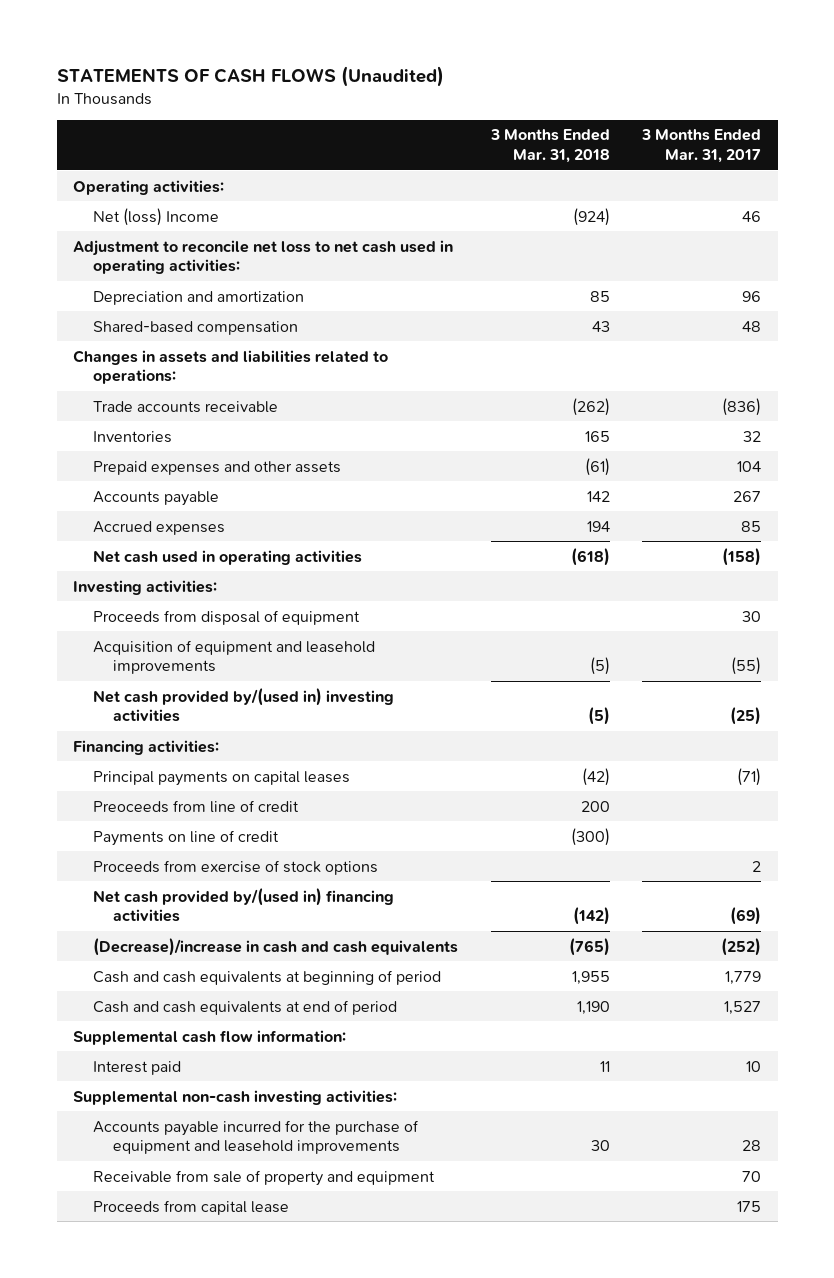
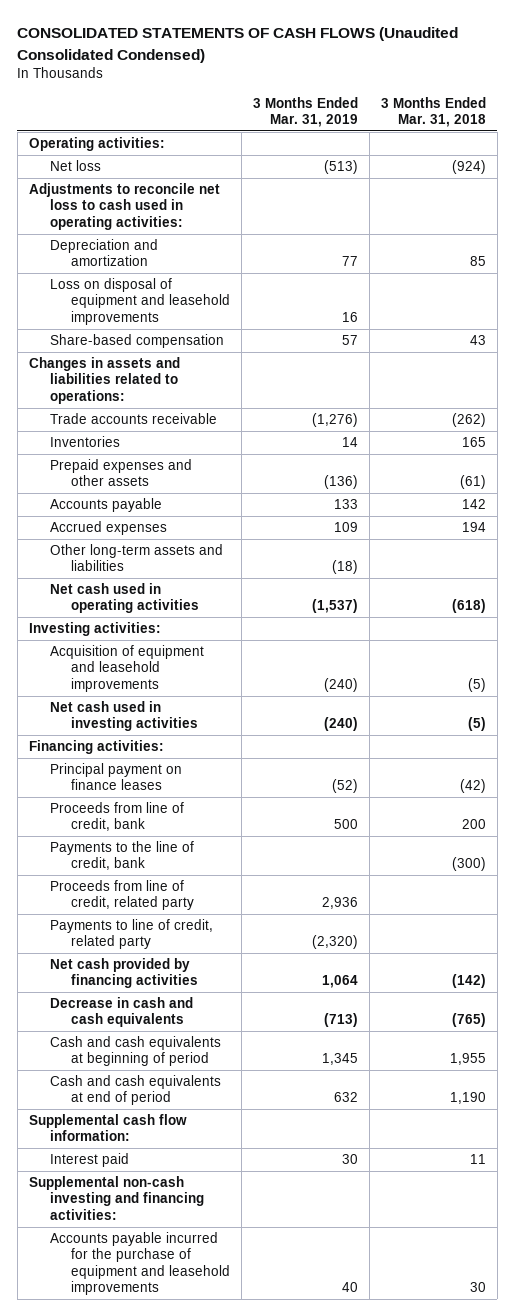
[56,65,444,87] STATEMENTS OF CASH FLOWS (Unaudited) -> [17,27,459,63] CONSOLIDATED STATEMENTS OF CASH FLOWS (Unaudited Consolidated Condensed)
[641,129,762,164] 3 Months Ended Mar. 31, 2017 -> none
none -> [252,96,358,127] 3 Months Ended Mar. 31, 2019
[92,207,219,226] Net (loss) Income -> [49,160,101,172] Net loss
[73,239,454,275] Adjustment to reconcile net loss to net cash used in operating activities: -> [28,183,220,230] Adjustments to reconcile net loss to cash used in operating activities:
none -> [49,278,231,325] Loss on disposal of equipment and leasehold improvements
[92,320,298,335] Shared-based compensation -> [49,334,224,349] Share-based compensation
none -> [49,544,223,572] Other long-term assets and liabilities
[92,609,360,625] Proceeds from disposal of equipment -> none
[92,687,394,723] Net cash provided by/(used in) investing activities -> [49,701,199,732] Net cash used in investing activities
[92,859,378,875] Proceeds from exercise of stock options -> none
[92,770,350,786] Principal payments on capital leases -> [49,763,182,791] Principal payment on finance leases
[92,799,299,813] Preoceeds from line of credit -> [49,802,184,832] Proceeds from line of credit, bank
[92,829,279,846] Payments on line of credit -> [49,841,194,871] Payments to the line of credit, bank
none -> [49,880,195,911] Proceeds from line of credit, related party
none -> [49,919,213,950] Payments to line of credit, related party
[92,887,394,923] Net cash provided by/(used in) financing activities -> [49,958,199,989] Net cash provided by financing activities
[92,937,458,956] (Decrease)/increase in cash and cash equivalents -> [49,997,193,1028] Decrease in cash and cash equivalents
[73,1089,398,1105] Supplemental non-cash investing activities: -> [28,1176,204,1220] Supplemental non-cash investing and financing activities:
[92,1169,435,1186] Receivable from sale of property and equipment -> none
[92,1199,289,1215] Proceeds from capital lease -> none

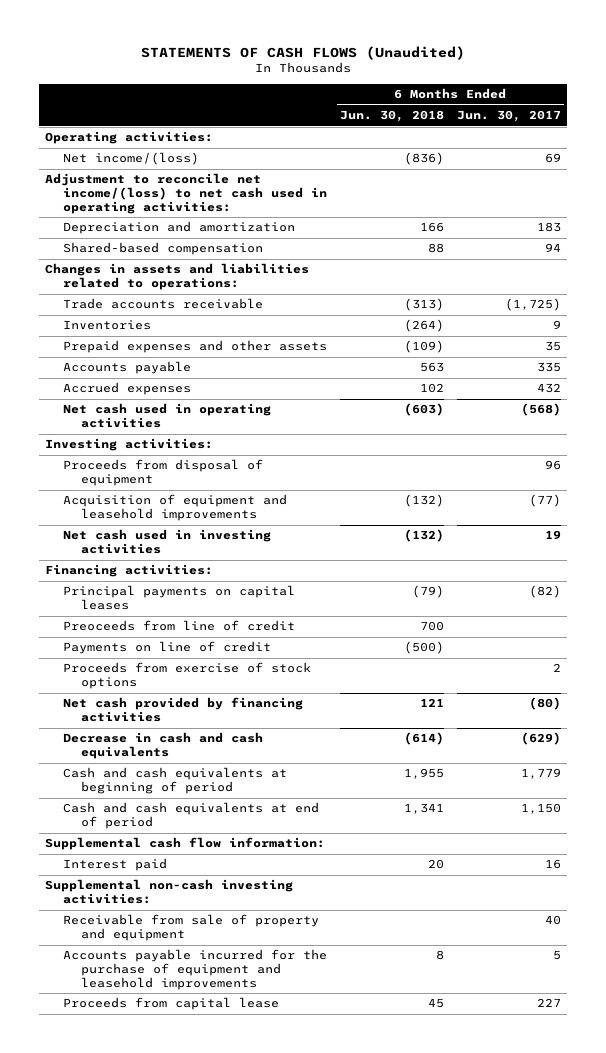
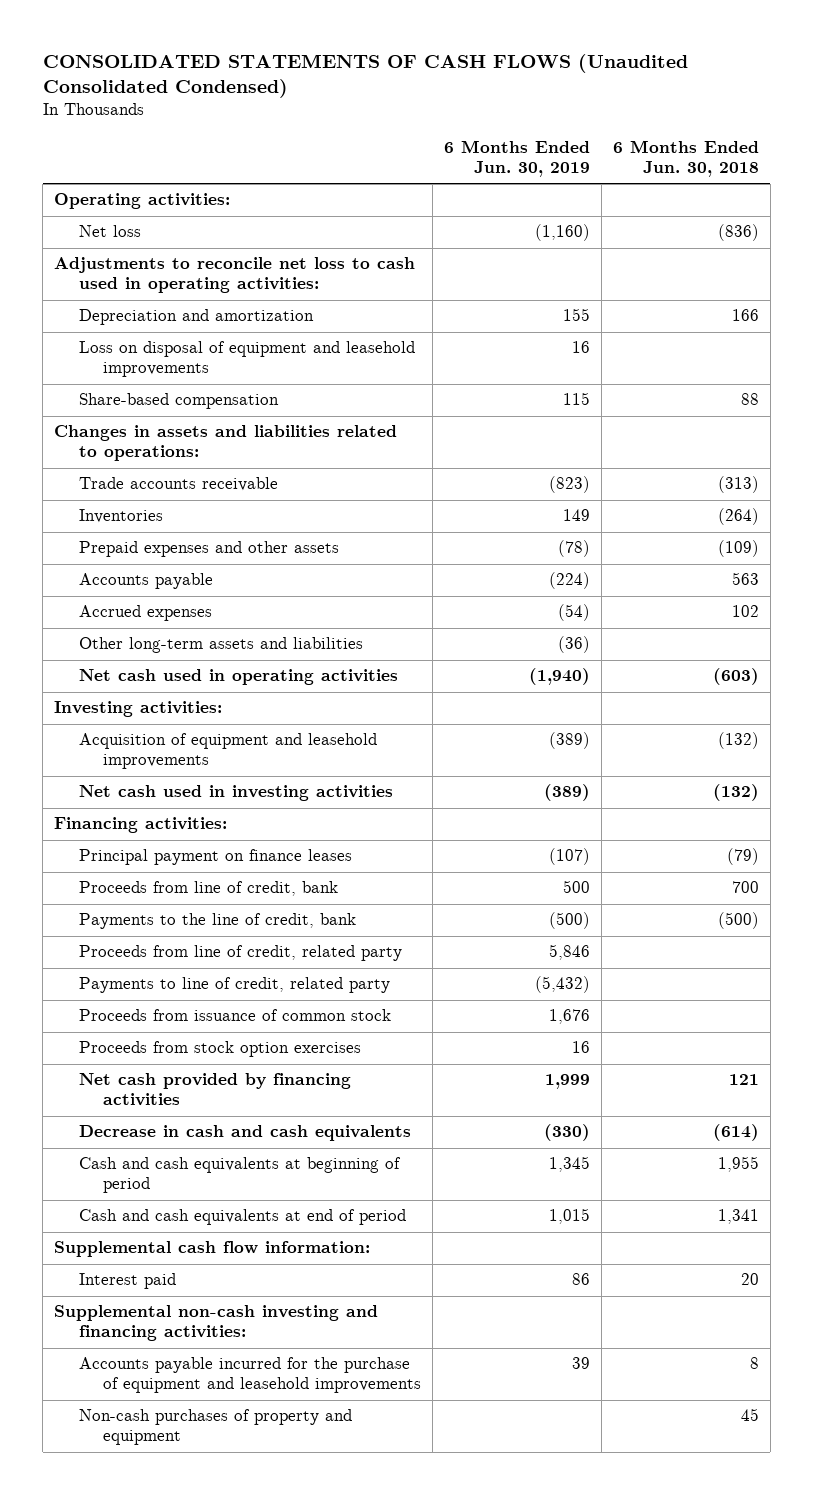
[140,45,465,60] STATEMENTS OF CASH FLOWS (Unaudited) -> [42,53,688,99] CONSOLIDATED STATEMENTS OF CASH FLOWS (Unaudited Consolidated Condensed)
[456,110,561,123] Jun. 30, 2017 -> none
none -> [443,139,590,177] 6 Months Ended Jun. 30, 2019
[63,152,200,166] Net income/(loss) -> [78,225,141,238] Net loss
[45,173,328,214] Adjustment to reconcile net income/(loss) to net cash used in operating activities: -> [53,257,415,294] Adjustments to reconcile net loss to cash used in operating activities:
none -> [78,341,415,378] Loss on disposal of equipment and leasehold improvements
[63,242,264,256] Shared-based compensation -> [78,393,279,410] Share-based compensation
none -> [78,637,363,654] Other long-term assets and liabilities
[63,459,264,487] Proceeds from disposal of equipment -> none
[63,585,296,611] Principal payments on capital leases -> [78,849,352,866] Principal payment on finance leases
[63,620,296,632] Preoceeds from line of credit -> [78,881,338,897] Proceeds from line of credit, bank
[63,641,272,655] Payments on line of credit -> [78,913,356,930] Payments to the line of credit, bank
none -> [78,945,402,962] Proceeds from line of credit, related party
none -> [78,977,390,994] Payments to line of credit, related party
none -> [78,1009,391,1022] Proceeds from issuance of common stock
[63,662,312,690] Proceeds from exercise of stock options -> [78,1041,361,1058] Proceeds from stock option exercises
[63,914,320,942] Receivable from sale of property and equipment -> none
[45,879,294,905] Supplemental non-cash investing activities: -> [53,1305,378,1342] Supplemental non-cash investing and financing activities:
[63,997,280,1011] Proceeds from capital lease -> none
none -> [78,1409,352,1446] Non-cash purchases of property and equipment

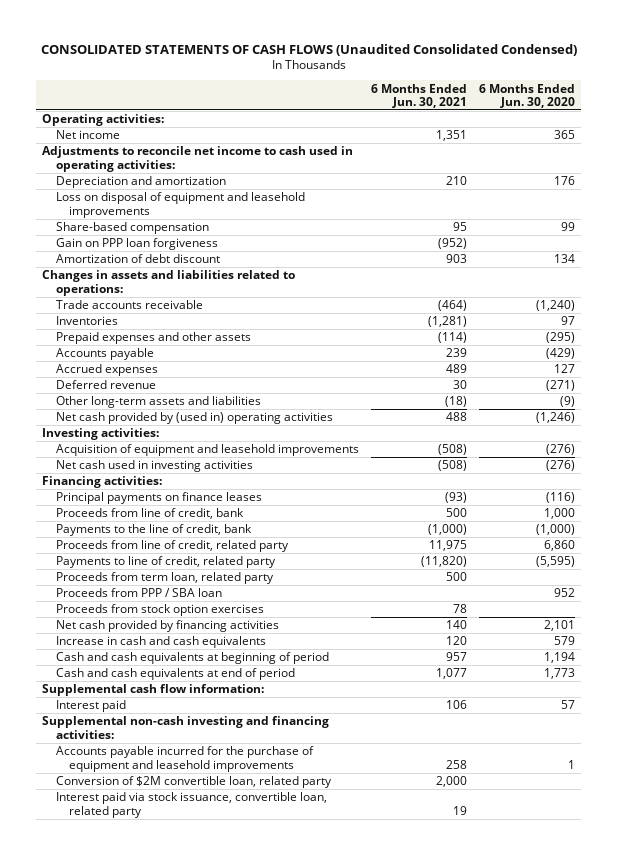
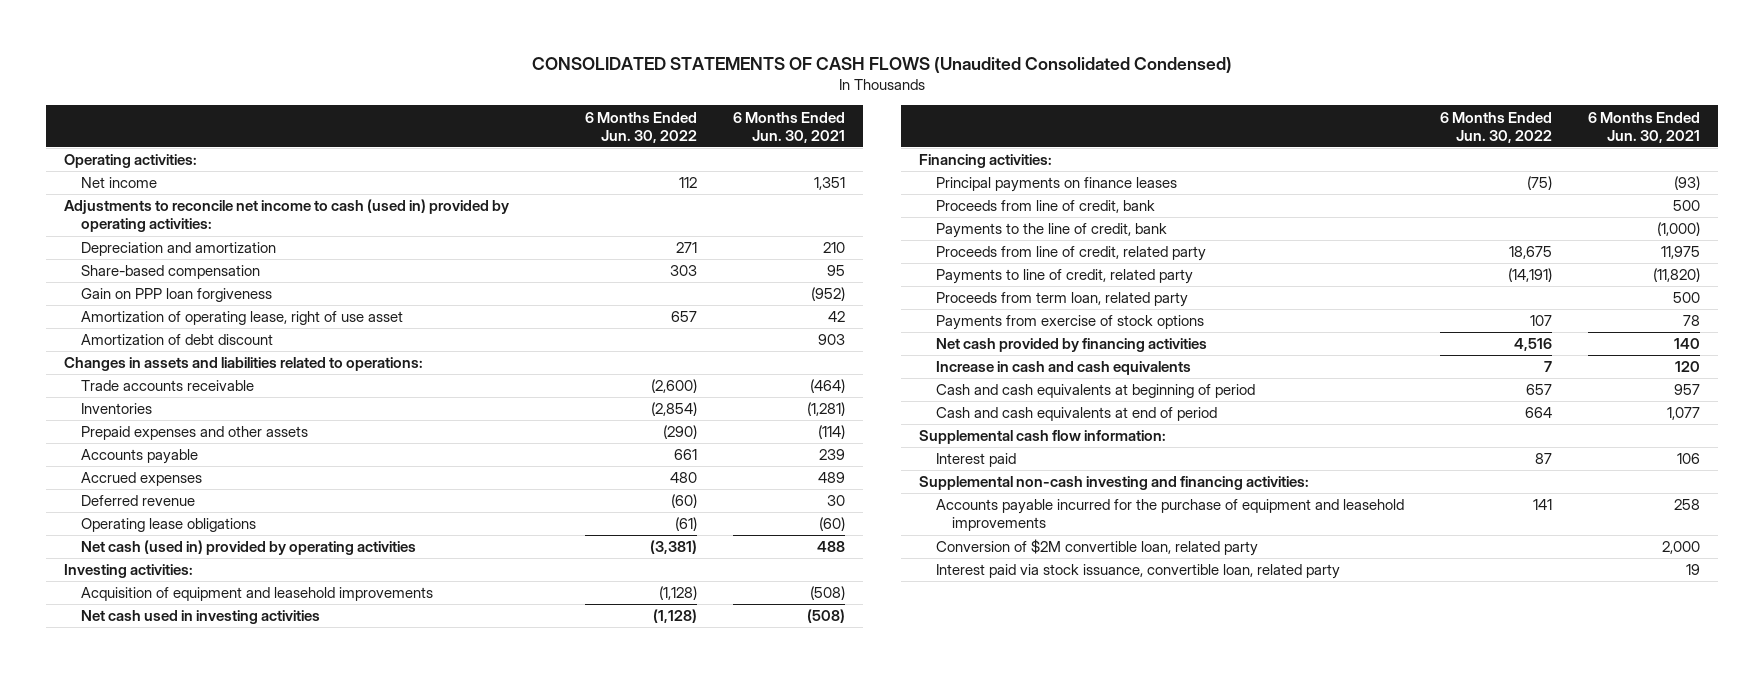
[478,83,575,108] 6 Months Ended Jun. 30, 2020 -> none
none -> [585,111,698,143] 6 Months Ended Jun. 30, 2022
[42,146,354,172] Adjustments to reconcile net income to cash used in operating activities: -> [64,199,510,233] Adjustments to reconcile net income to cash (used in) provided by operating activities:
[55,192,305,218] Loss on disposal of equipment and leasehold improvements -> none
none -> [81,311,404,326] Amortization of operating lease, right of use asset
[55,396,261,409] Other long-term assets and liabilities -> none
none -> [81,518,257,533] Operating lease obligations
[55,412,333,425] Net cash provided by (used in) operating activities -> [81,540,417,556] Net cash (used in) provided by operating activities
[55,588,222,598] Proceeds from PPP / SBA loan -> none
[55,604,264,617] Proceeds from stock option exercises -> [935,315,1204,331] Payments from exercise of stock options

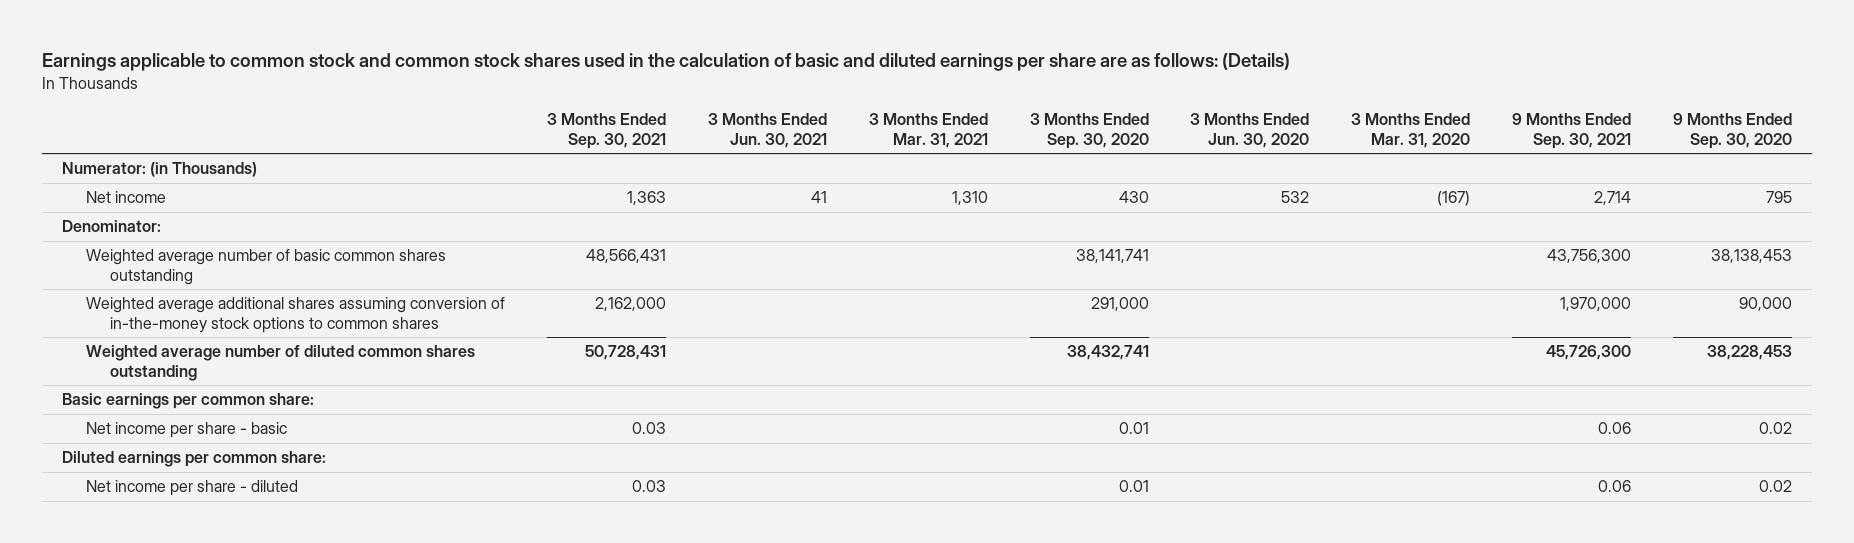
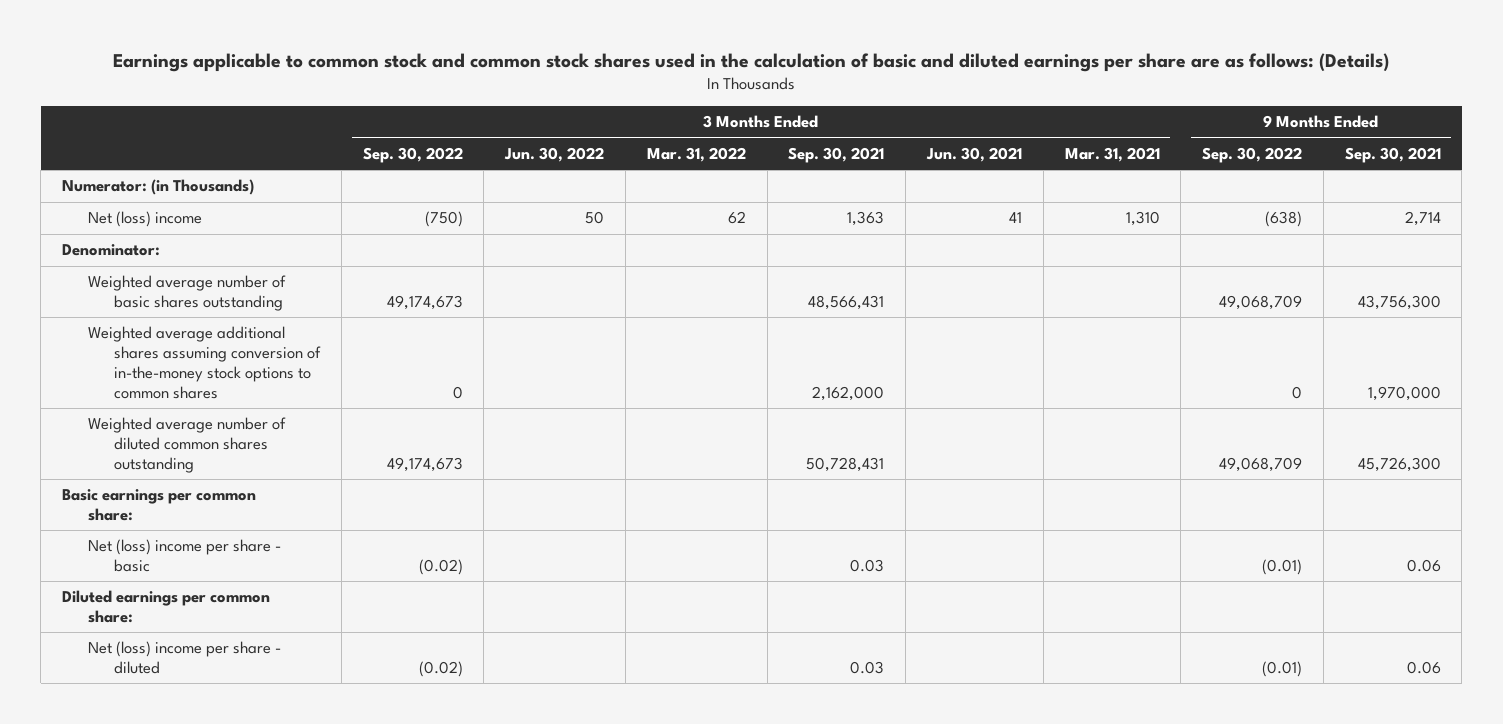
[1029,113,1149,149] 3 Months Ended Sep. 30, 2020 -> none
[1190,113,1310,148] 3 Months Ended Jun. 30, 2020 -> none
[1351,113,1471,148] 3 Months Ended Mar. 31, 2020 -> none
[1672,113,1792,149] 9 Months Ended Sep. 30, 2020 -> none
none -> [362,146,463,163] Sep. 30, 2022
none -> [504,146,605,162] Jun. 30, 2022
none -> [646,146,746,162] Mar. 31, 2022
none -> [1202,146,1303,163] Sep. 30, 2022
[86,191,167,204] Net income -> [87,211,202,228] Net (loss) income
[86,249,447,285] Weighted average number of basic common shares outstanding -> [87,275,286,312] Weighted average number of basic shares outstanding
[86,422,288,439] Net income per share - basic -> [87,539,281,573] Net (loss) income per share - basic
[86,480,299,497] Net income per share - diluted -> [87,641,281,675] Net (loss) income per share - diluted

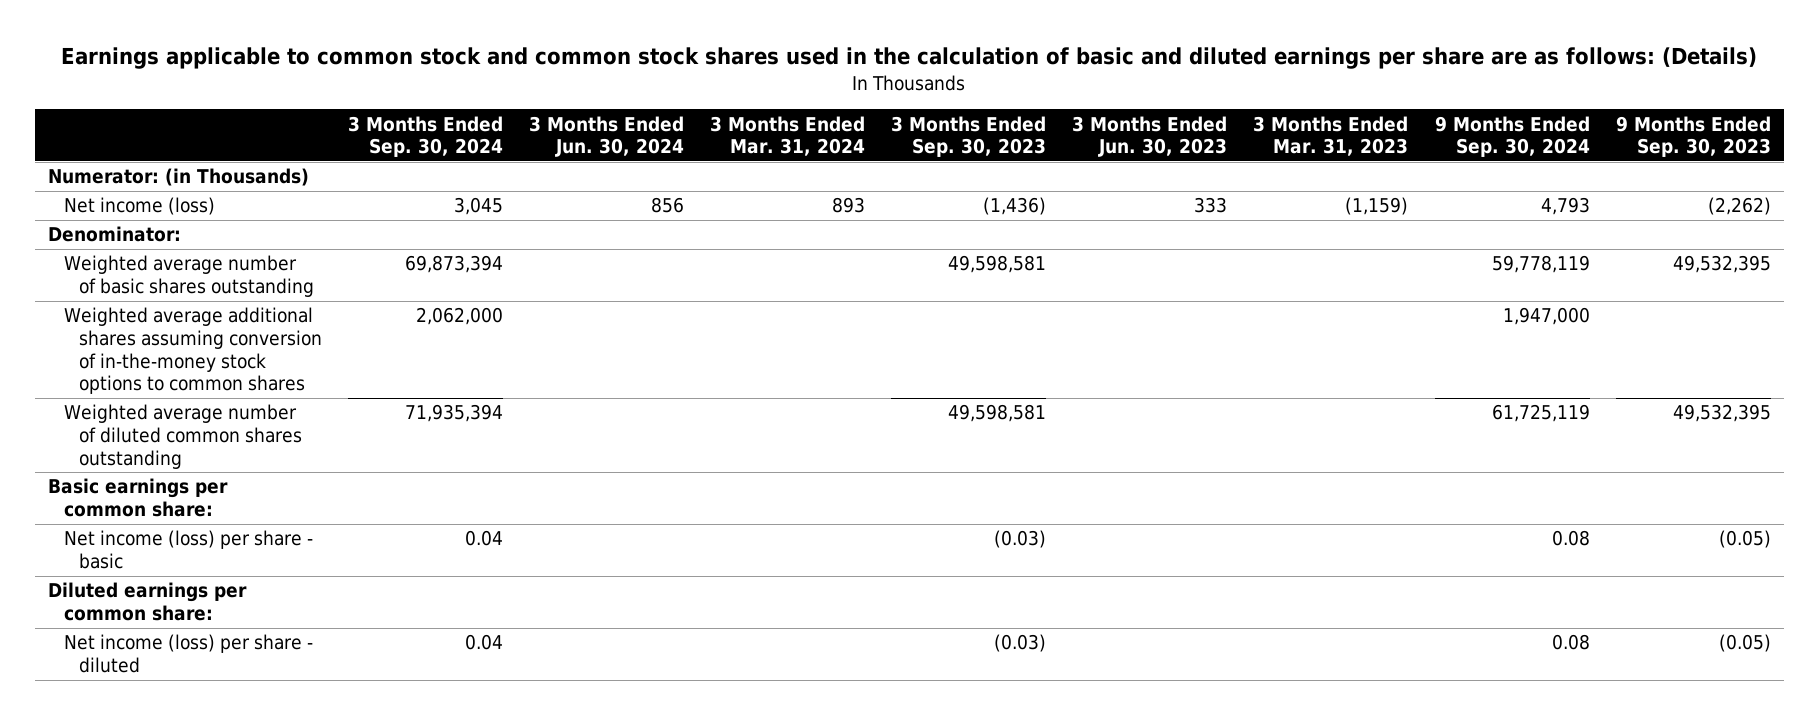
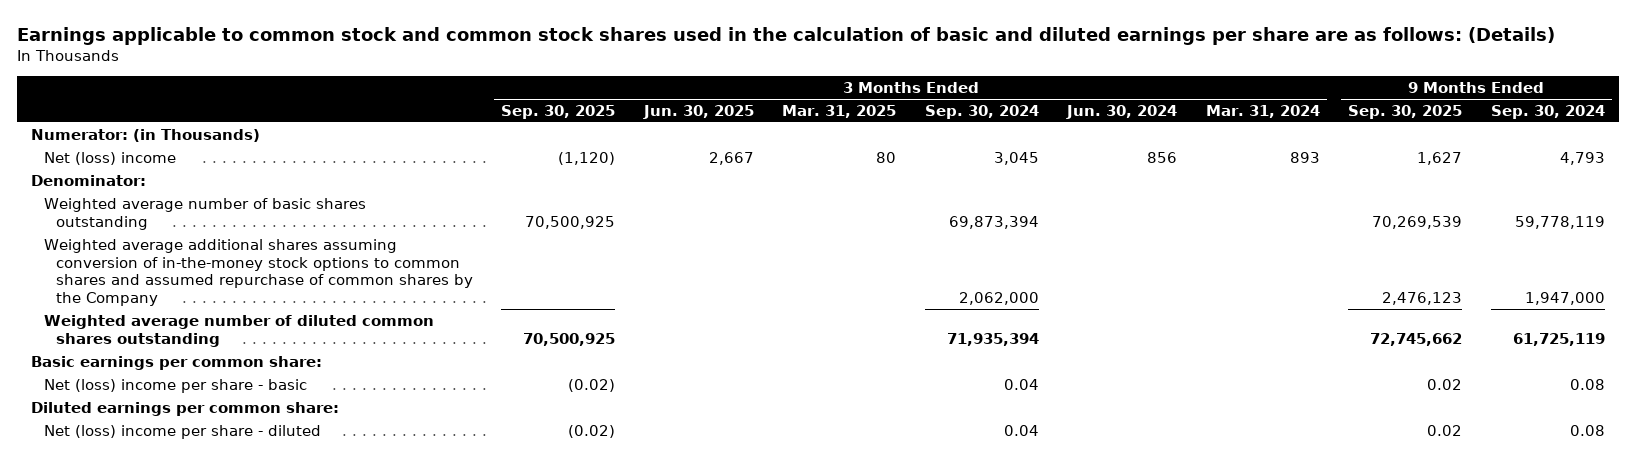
[891,115,1047,158] 3 Months Ended Sep. 30, 2023 -> none
[1072,115,1228,158] 3 Months Ended Jun. 30, 2023 -> none
[1253,115,1409,157] 3 Months Ended Mar. 31, 2023 -> none
[1615,115,1771,158] 9 Months Ended Sep. 30, 2023 -> none
none -> [501,104,616,119] Sep. 30, 2025
none -> [642,104,754,119] Jun. 30, 2025
none -> [782,104,897,118] Mar. 31, 2025
none -> [1348,104,1463,119] Sep. 30, 2025
[63,197,215,216] Net income (loss) -> [43,151,176,165] Net (loss) income
[63,307,323,395] Weighted average additional shares assuming conversion of in-the-money stock options to common shares -> [43,238,474,306] Weighted average additional shares assuming conversion of in-the-money stock options to common shares and assumed repurchase of common shares by the Company
[63,530,313,570] Net income (loss) per share - basic -> [43,378,307,393] Net (loss) income per share - basic
[63,634,313,674] Net income (loss) per share - diluted -> [43,424,321,439] Net (loss) income per share - diluted

